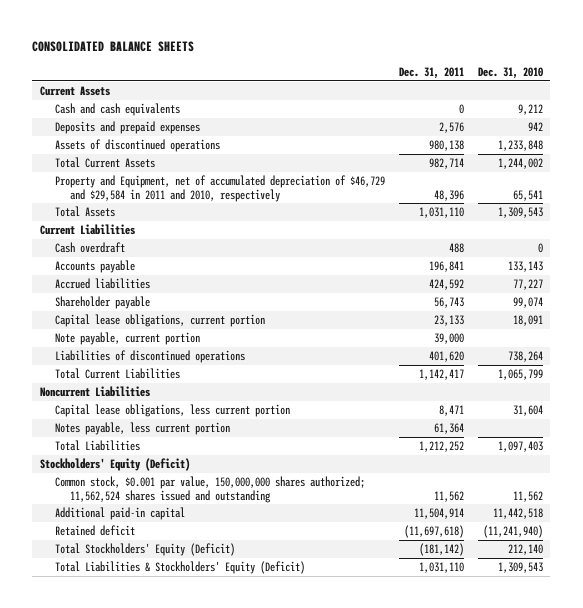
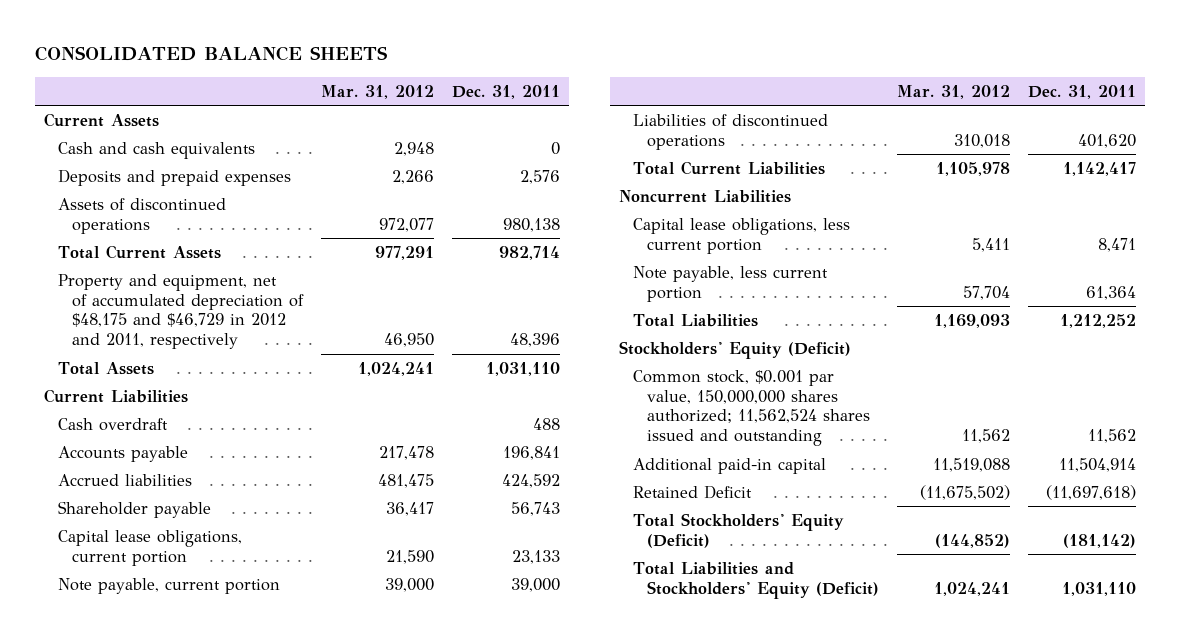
[478,66,544,79] Dec. 31, 2010 -> none
none -> [321,84,435,99] Mar. 31, 2012
[54,175,385,202] Property and Equipment, net of accumulated depreciation of $46,729 and $29,584 in 2011 and 2010, respectively -> [57,273,304,350] Property and equipment, net of accumulated depreciation of $48,175 and $46,729 in 2012 and 2011, respectively
[54,422,230,436] Notes payable, less current portion -> [633,265,829,302] Note payable, less current portion
[54,525,135,537] Retained deficit -> [633,484,753,499] Retained Deficit
[54,561,305,575] Total Liabilities & Stockholders' Equity (Deficit) -> [633,561,880,599] Total Liabilities and Stockholders' Equity (Deficit)

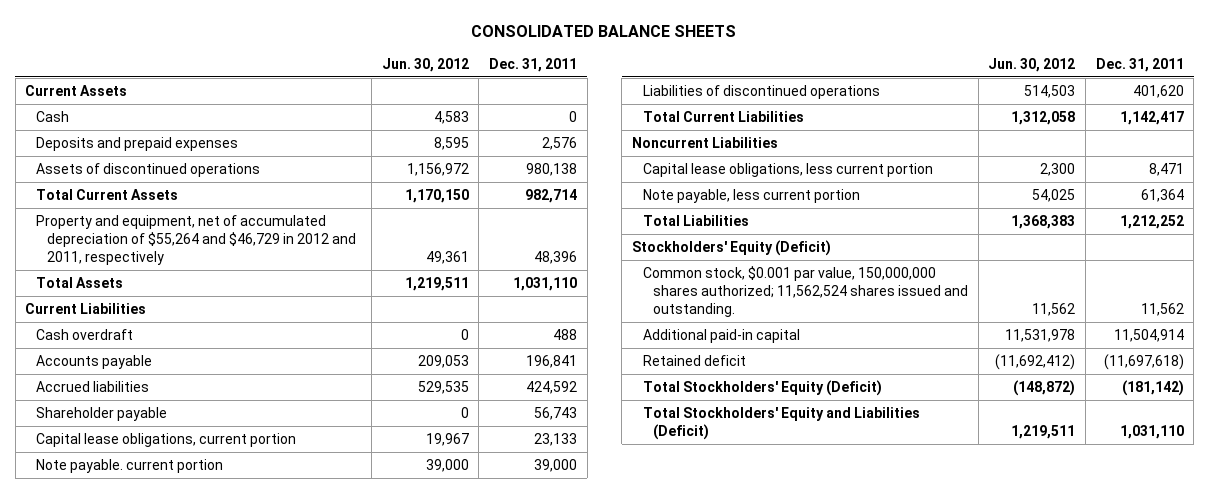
[321,84,435,99] Mar. 31, 2012 -> none
none -> [381,57,469,72] Jun. 30, 2012
[57,141,255,159] Cash and cash equivalents -> [36,110,70,122] Cash
[57,273,304,350] Property and equipment, net of accumulated depreciation of $48,175 and $46,729 in 2012 and 2011, respectively -> [36,214,356,265] Property and equipment, net of accumulated depreciation of $55,264 and $46,729 in 2012 and 2011, respectively
[57,577,280,594] Note payable, current portion -> [36,458,224,473] Note payable. current portion
[633,369,871,447] Common stock, $0.001 par value, 150,000,000 shares authorized; 11,562,524 shares issued and outstanding -> [642,265,969,317] Common stock, $0.001 par value, 150,000,000 shares authorized; 11,562,524 shares issued and outstanding.
[633,484,753,499] Retained Deficit -> [642,354,746,366] Retained deficit
[633,561,880,599] Total Liabilities and Stockholders' Equity (Deficit) -> [642,406,920,440] Total Stockholders' Equity and Liabilities (Deficit)

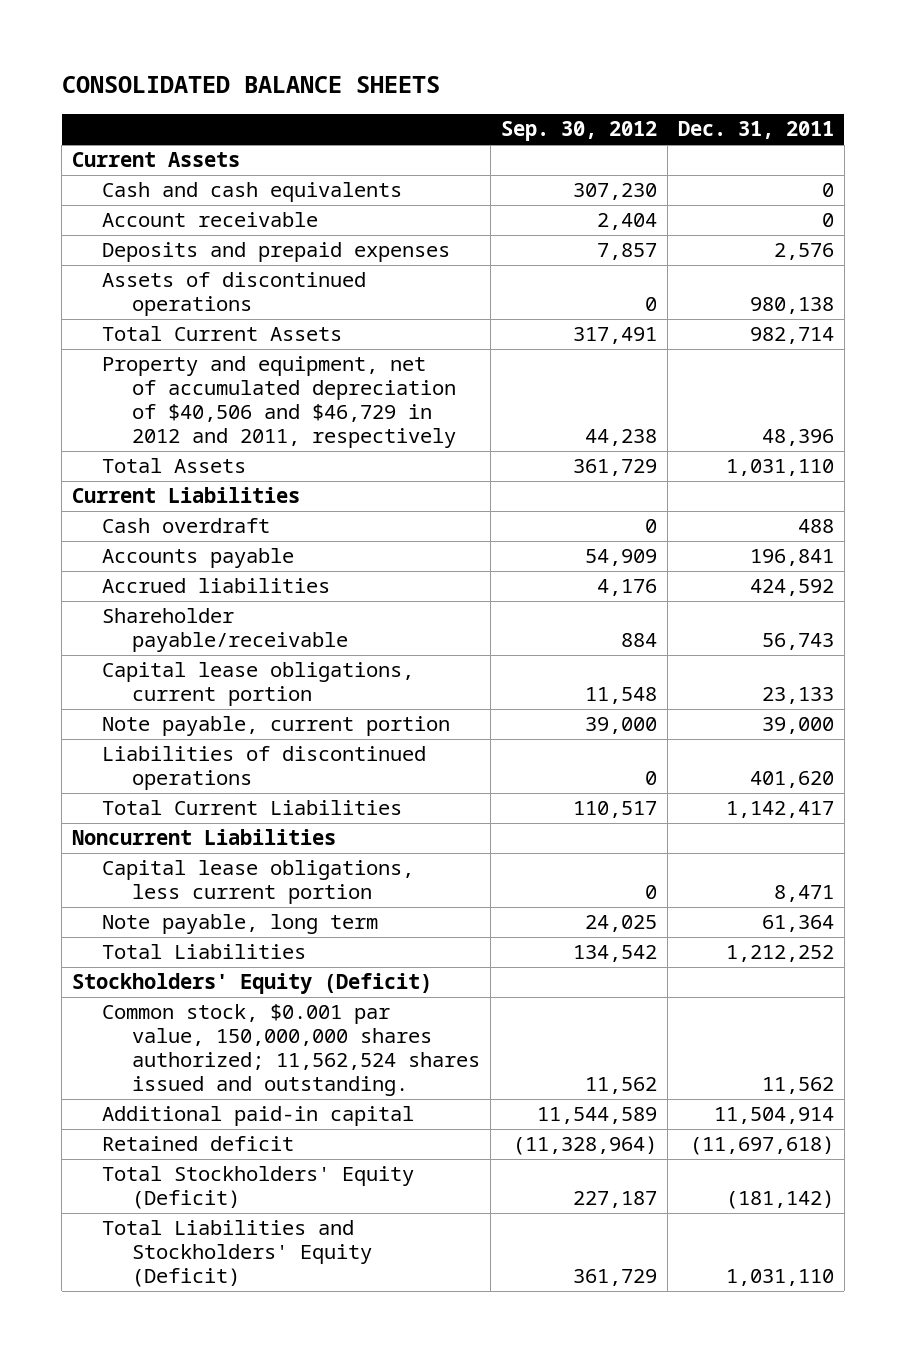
[381,57,469,72] Jun. 30, 2012 -> none
none -> [500,121,657,142] Sep. 30, 2012
[36,110,70,122] Cash -> [101,182,402,203] Cash and cash equivalents
none -> [101,212,318,228] Account receivable
[36,214,356,265] Property and equipment, net of accumulated depreciation of $55,264 and $46,729 in 2012 and 2011, respectively -> [101,356,456,449] Property and equipment, net of accumulated depreciation of $40,506 and $46,729 in 2012 and 2011, respectively
[36,406,168,421] Shareholder payable -> [101,608,348,653] Shareholder payable/receivable
[36,458,224,473] Note payable. current portion -> [101,716,450,737] Note payable, current portion
[642,188,860,203] Note payable, less current portion -> [101,914,378,935] Note payable, long term
[642,406,920,440] Total Stockholders' Equity and Liabilities (Deficit) -> [101,1220,372,1288] Total Liabilities and Stockholders' Equity (Deficit)

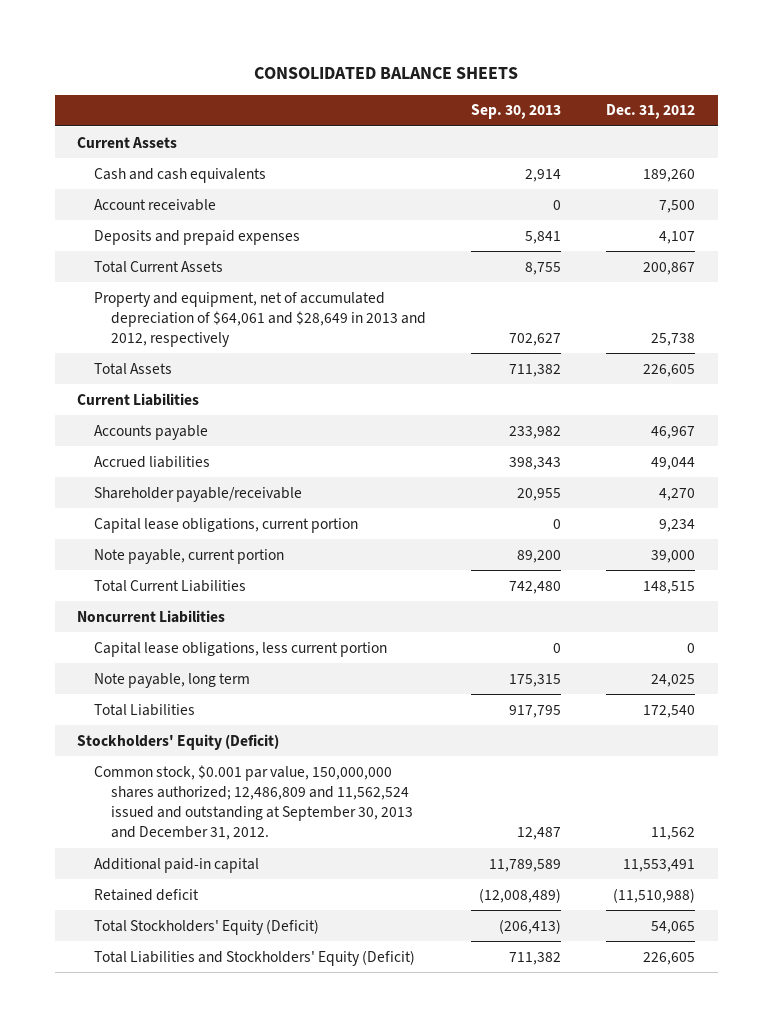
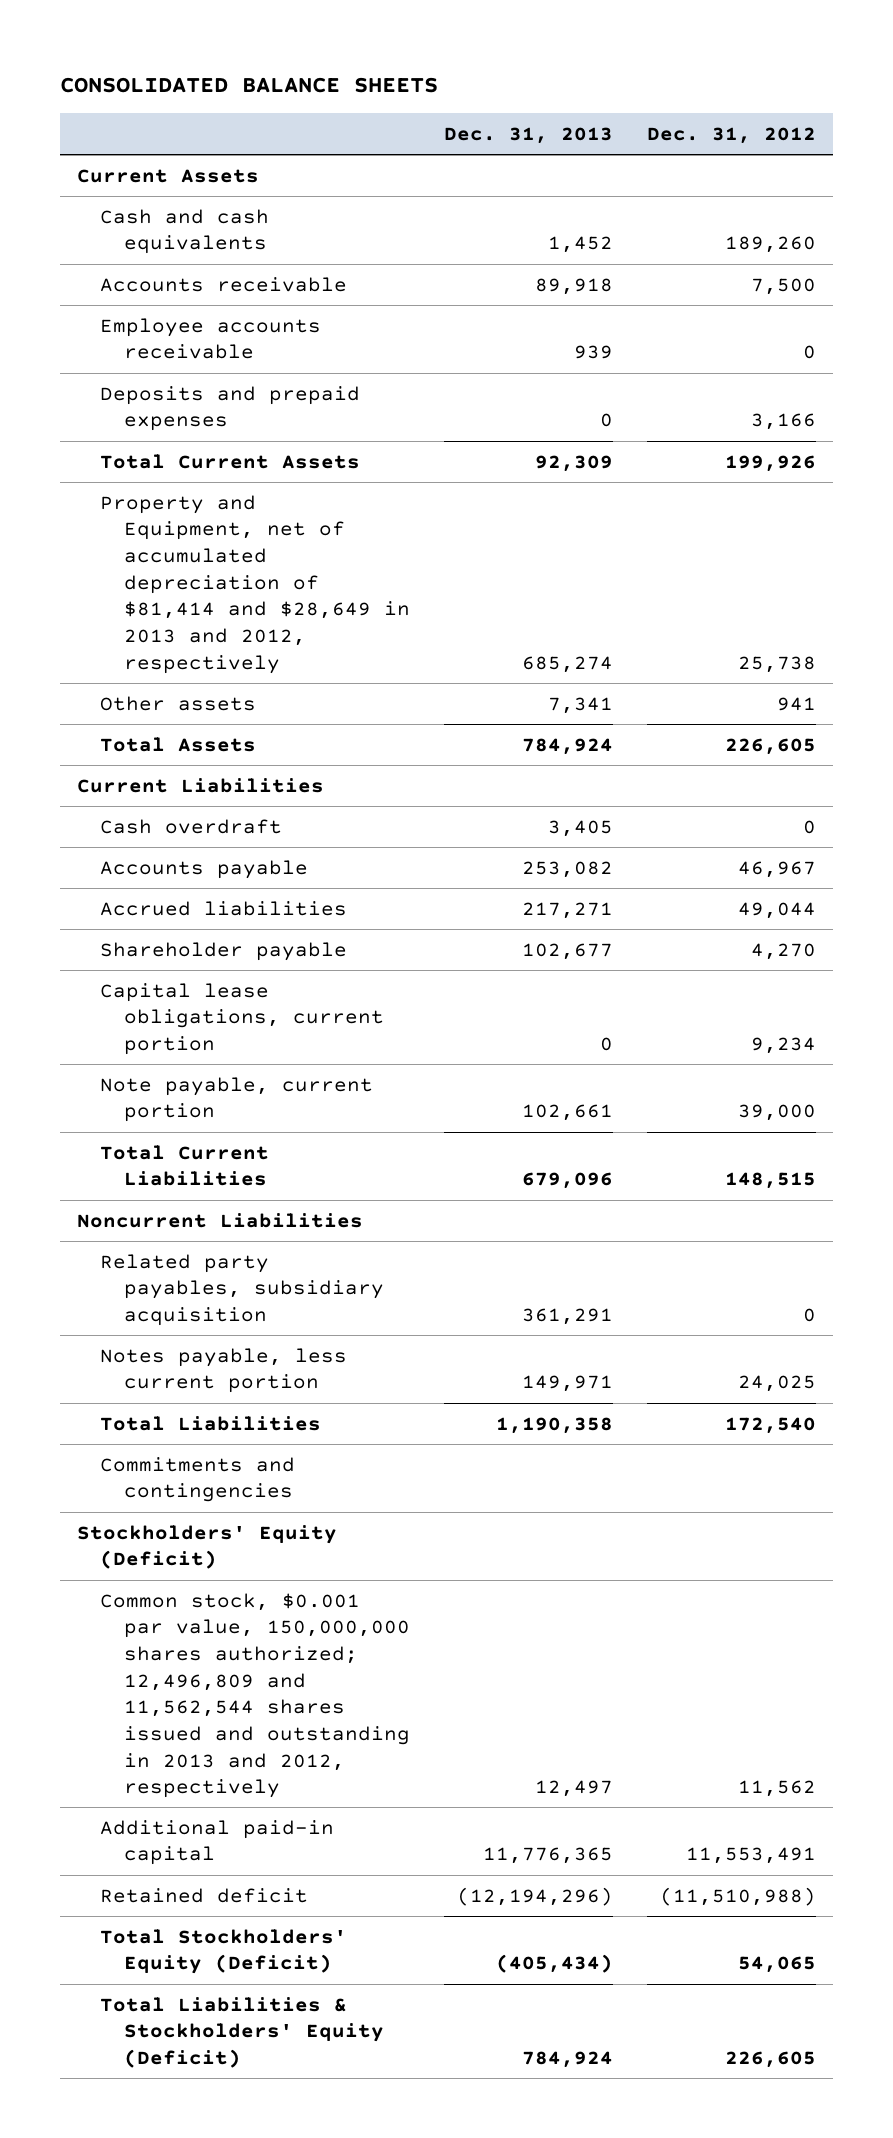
[471,104,562,120] Sep. 30, 2013 -> none
none -> [444,126,614,144] Dec. 31, 2013
[94,198,217,211] Account receivable -> [100,276,348,292] Accounts receivable
none -> [100,317,322,360] Employee accounts receivable
[659,230,696,244] 4,107 -> [751,413,817,431] 3,166
[643,261,696,275] 200,867 -> [725,454,817,472] 199,926
[94,291,427,348] Property and equipment, net of accumulated depreciation of $64,061 and $28,649 in 2013 and 2012, respectively -> [100,494,411,674] Property and Equipment, net of accumulated depreciation of $81,414 and $28,649 in 2013 and 2012, respectively
none -> [100,695,257,711] Other assets
none -> [100,818,283,834] Cash overdraft
[94,486,303,502] Shareholder payable/receivable -> [100,941,348,961] Shareholder payable
[94,641,388,657] Capital lease obligations, less current portion -> none
none -> [100,1253,385,1326] Related party payables, subsidiary acquisition
[94,672,251,688] Note payable, long term -> [100,1347,348,1394] Notes payable, less current portion
none -> [100,1456,296,1503] Commitments and contingencies
[94,764,414,841] Common stock, $0.001 par value, 150,000,000 shares authorized; 12,486,809 and 11,562,524 issued and outstanding at September 30, 2013 and December 31, 2012. -> [100,1592,411,1799] Common stock, $0.001 par value, 150,000,000 shares authorized; 12,496,809 and 11,562,544 shares issued and outstanding in 2013 and 2012, respectively
[94,949,416,966] Total Liabilities and Stockholders' Equity (Deficit) -> [100,1996,385,2068] Total Liabilities & Stockholders' Equity (Deficit)

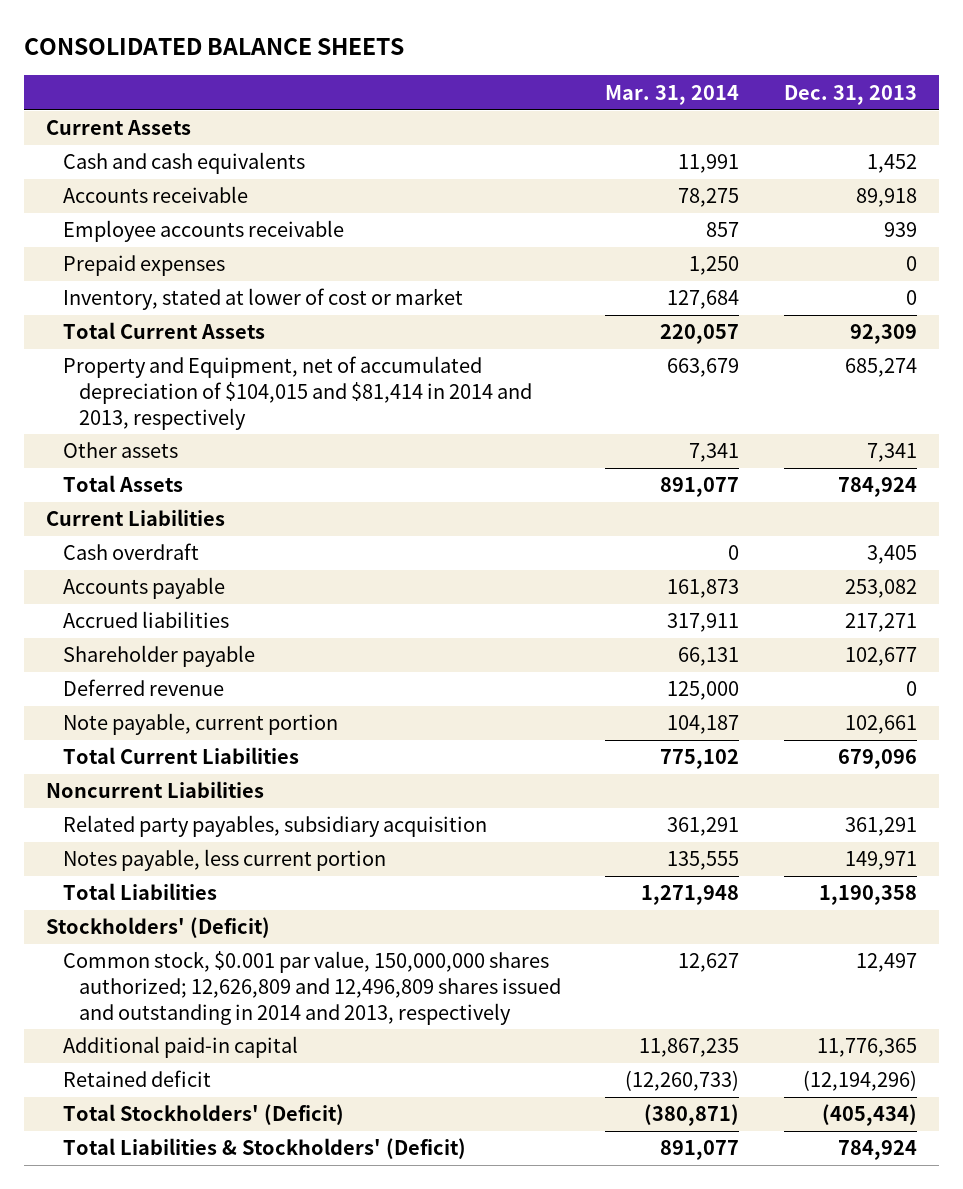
[647,126,817,144] Dec. 31, 2012 -> none
none -> [605,84,740,105] Mar. 31, 2014
[100,385,361,432] Deposits and prepaid expenses -> [62,255,225,277] Prepaid expenses
none -> [62,288,463,311] Inventory, stated at lower of cost or market
[100,494,411,674] Property and Equipment, net of accumulated depreciation of $81,414 and $28,649 in 2013 and 2012, respectively -> [62,356,532,430] Property and Equipment, net of accumulated depreciation of $104,015 and $81,414 in 2014 and 2013, respectively
[100,982,385,1055] Capital lease obligations, current portion -> none
none -> [62,679,224,697] Deferred revenue
[100,1456,296,1503] Commitments and contingencies -> none
[76,1524,337,1570] Stockholders' Equity (Deficit) -> [46,917,271,939] Stockholders' (Deficit)
[100,1592,411,1799] Common stock, $0.001 par value, 150,000,000 shares authorized; 12,496,809 and 11,562,544 shares issued and outstanding in 2013 and 2012, respectively -> [62,951,561,1025] Common stock, $0.001 par value, 150,000,000 shares authorized; 12,626,809 and 12,496,809 shares issued and outstanding in 2014 and 2013, respectively
[100,1928,348,1975] Total Stockholders' Equity (Deficit) -> [62,1104,344,1126] Total Stockholders' (Deficit)
[100,1996,385,2068] Total Liabilities & Stockholders' Equity (Deficit) -> [62,1138,466,1160] Total Liabilities & Stockholders' (Deficit)

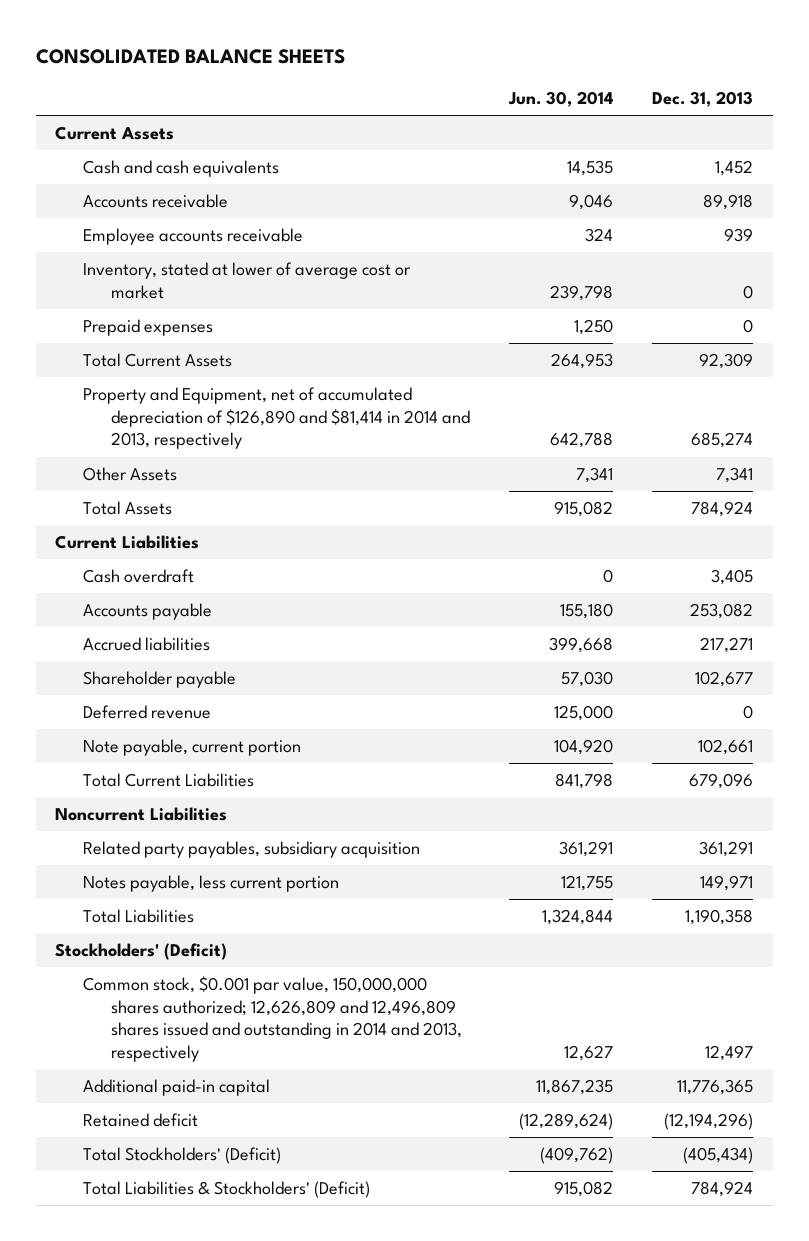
[605,84,740,105] Mar. 31, 2014 -> none
none -> [508,91,614,108] Jun. 30, 2014
none -> [83,261,412,299] Inventory, stated at lower of average cost or market
[62,288,463,311] Inventory, stated at lower of cost or market -> none
[62,356,532,430] Property and Equipment, net of accumulated depreciation of $104,015 and $81,414 in 2014 and 2013, respectively -> [83,386,470,450] Property and Equipment, net of accumulated depreciation of $126,890 and $81,414 in 2014 and 2013, respectively
[62,442,178,459] Other assets -> [83,466,178,481] Other Assets

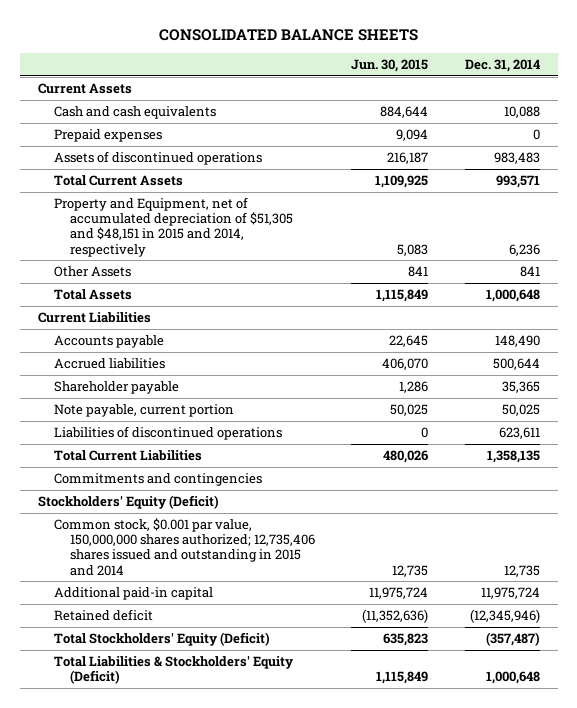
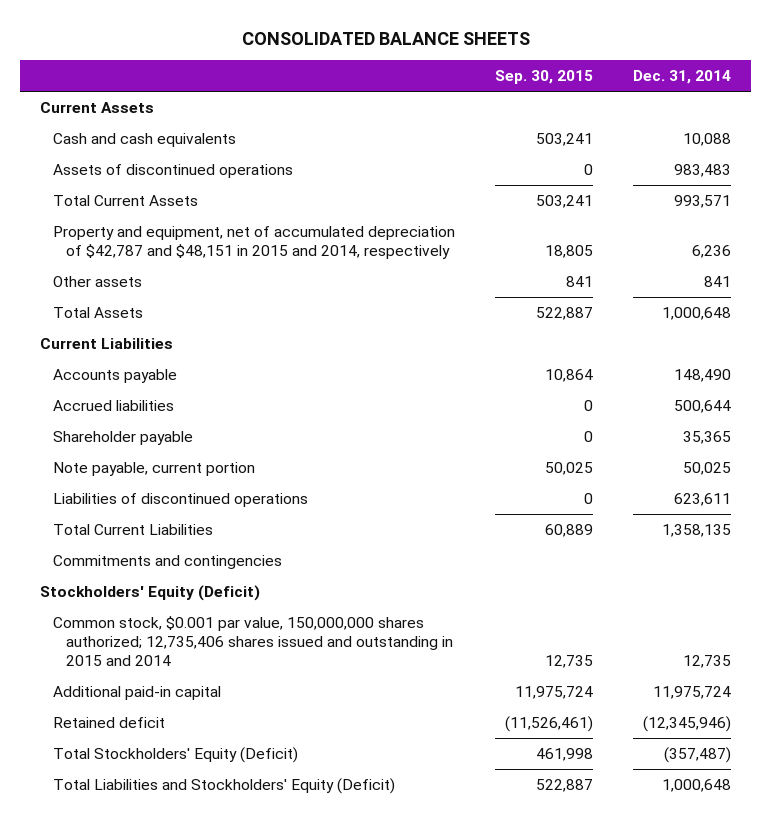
[351,59,429,73] Jun. 30, 2015 -> none
none -> [494,70,593,85] Sep. 30, 2015
[53,128,162,142] Prepaid expenses -> none
[53,196,294,257] Property and Equipment, net of accumulated depreciation of $51,305 and $48,151 in 2015 and 2014, respectively -> [52,226,455,260] Property and equipment, net of accumulated depreciation of $42,787 and $48,151 in 2015 and 2014, respectively
[53,265,131,277] Other Assets -> [52,276,142,288] Other assets
[53,655,294,685] Total Liabilities & Stockholders' Equity (Deficit) -> [52,778,395,795] Total Liabilities and Stockholders' Equity (Deficit)

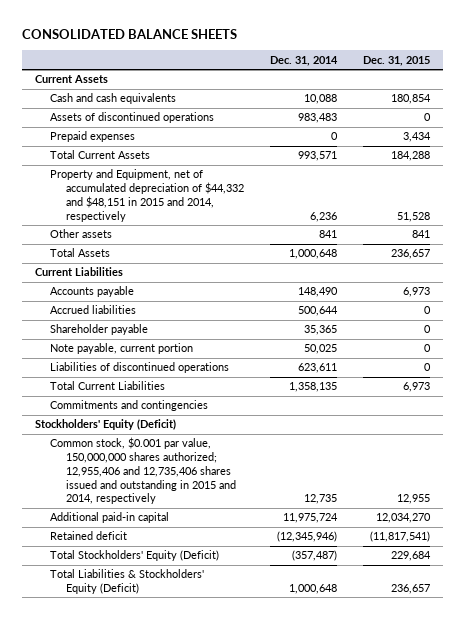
[494,70,593,85] Sep. 30, 2015 -> none
none -> [363,55,431,66] Dec. 31, 2015
none -> [50,131,136,143] Prepaid expenses
[52,226,455,260] Property and equipment, net of accumulated depreciation of $42,787 and $48,151 in 2015 and 2014, respectively -> [50,169,245,222] Property and Equipment, net of accumulated depreciation of $44,332 and $48,151 in 2015 and 2014, respectively
[52,616,453,667] Common stock, $0.001 par value, 150,000,000 shares authorized; 12,735,406 shares issued and outstanding in 2015 and 2014 -> [50,437,237,505] Common stock, $0.001 par value, 150,000,000 shares authorized; 12,955,406 and 12,735,406 shares issued and outstanding in 2015 and 2014, respectively
[52,778,395,795] Total Liabilities and Stockholders' Equity (Deficit) -> [50,569,205,595] Total Liabilities & Stockholders' Equity (Deficit)

